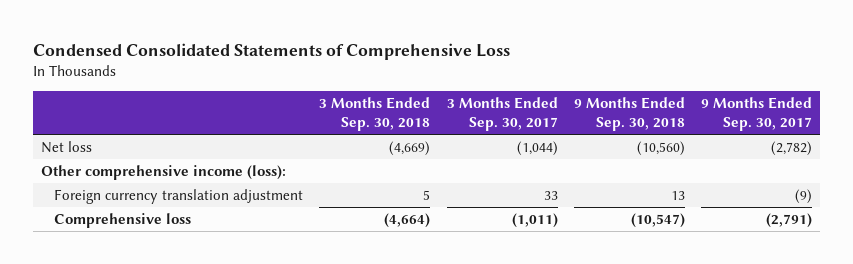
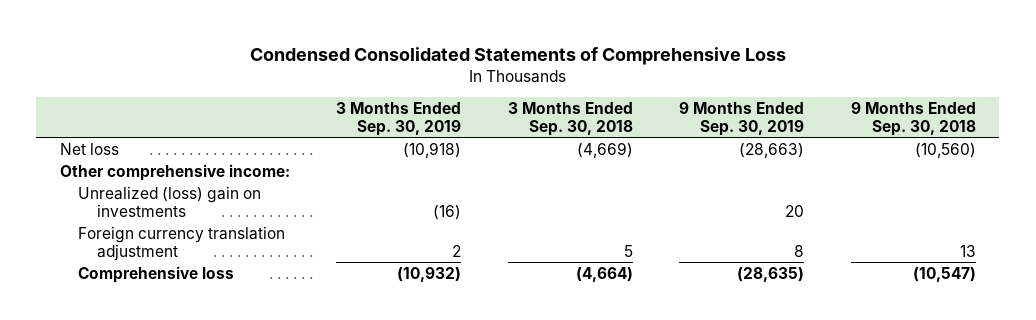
[446,97,558,132] 3 Months Ended Sep. 30, 2017 -> none
[701,97,813,132] 9 Months Ended Sep. 30, 2017 -> none
none -> [336,102,462,137] 3 Months Ended Sep. 30, 2019
none -> [679,102,805,137] 9 Months Ended Sep. 30, 2019
[40,164,286,180] Other comprehensive income (loss): -> [59,163,290,181] Other comprehensive income:
none -> [78,185,262,217] Unrealized (loss) gain on investments

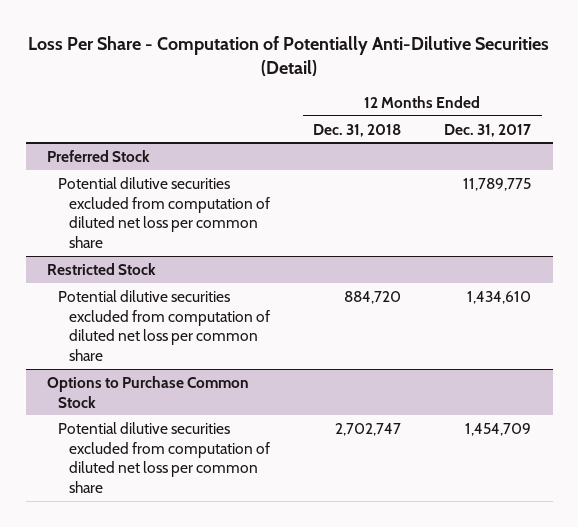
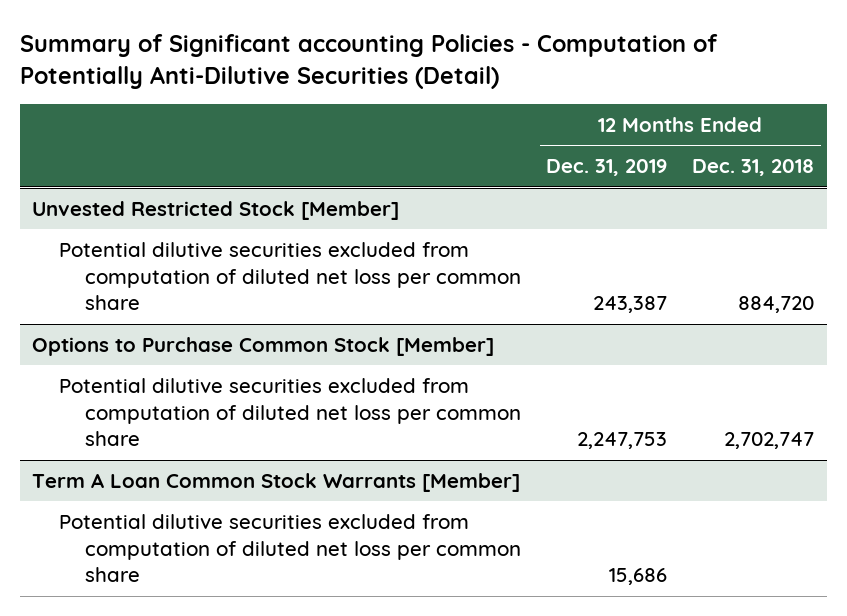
[28,35,550,76] Loss Per Share - Computation of Potentially Anti-Dilutive Securities (Detail) -> [19,33,718,89] Summary of Significant accounting Policies - Computation of Potentially Anti-Dilutive Securities (Detail)
[444,123,532,137] Dec. 31, 2017 -> none
none -> [546,159,668,177] Dec. 31, 2019
[47,149,151,162] Preferred Stock -> none
[58,176,271,249] Potential dilutive securities excluded from computation of diluted net loss per common share -> none
[47,262,157,275] Restricted Stock -> [32,200,400,220] Unvested Restricted Stock [Member]
[47,375,250,408] Options to Purchase Common Stock -> [32,336,495,356] Options to Purchase Common Stock [Member]
none -> [32,472,521,492] Term A Loan Common Stock Warrants [Member]
none -> [58,513,521,583] Potential dilutive securities excluded from computation of diluted net loss per common share

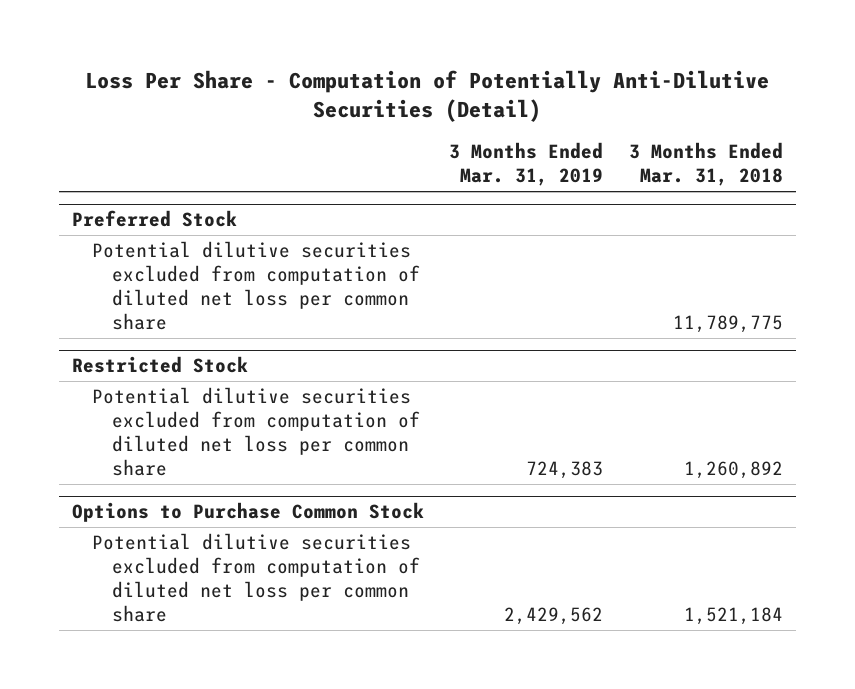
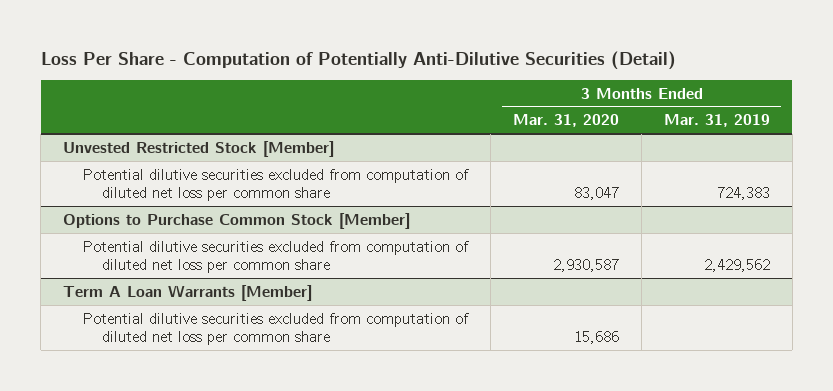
[628,142,783,187] 3 Months Ended Mar. 31, 2018 -> none
none -> [513,114,620,128] Mar. 31, 2020
[71,210,237,228] Preferred Stock -> none
[91,240,421,331] Potential dilutive securities excluded from computation of diluted net loss per common share -> none
[71,356,248,374] Restricted Stock -> [63,140,335,157] Unvested Restricted Stock [Member]
[71,502,424,523] Options to Purchase Common Stock -> [63,212,411,229] Options to Purchase Common Stock [Member]
none -> [63,284,313,301] Term A Loan Warrants [Member]
none -> [82,312,470,346] Potential dilutive securities excluded from computation of diluted net loss per common share

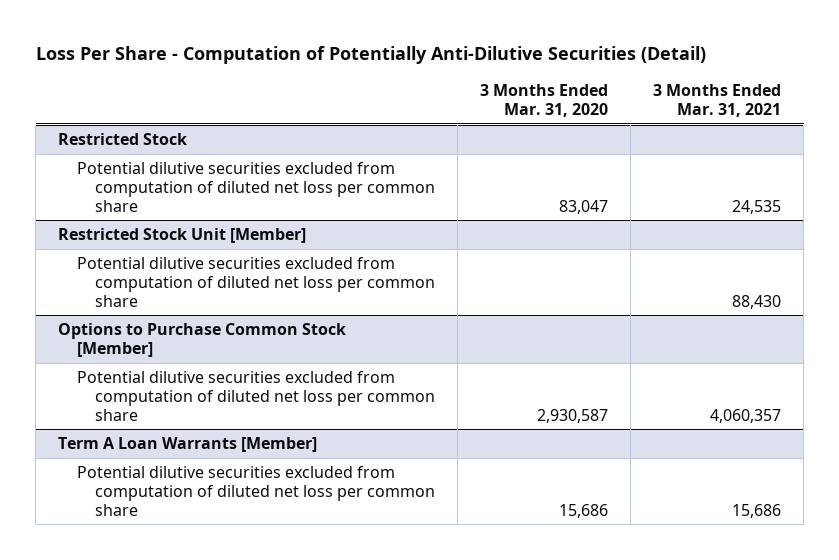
[663,114,770,128] Mar. 31, 2019 -> none
none -> [653,84,782,117] 3 Months Ended Mar. 31, 2021
[63,140,335,157] Unvested Restricted Stock [Member] -> [58,133,188,146] Restricted Stock
none -> [58,228,307,244] Restricted Stock Unit [Member]
none -> [76,257,436,307] Potential dilutive securities excluded from computation of diluted net loss per common share

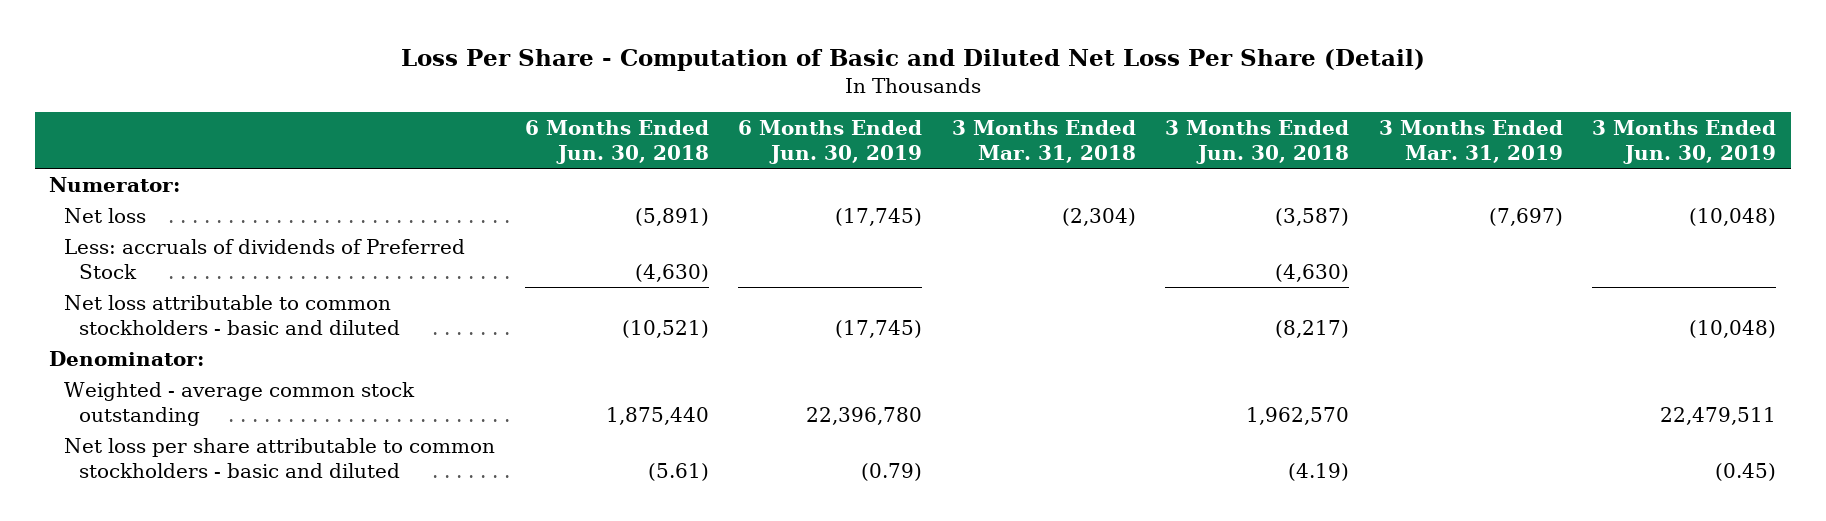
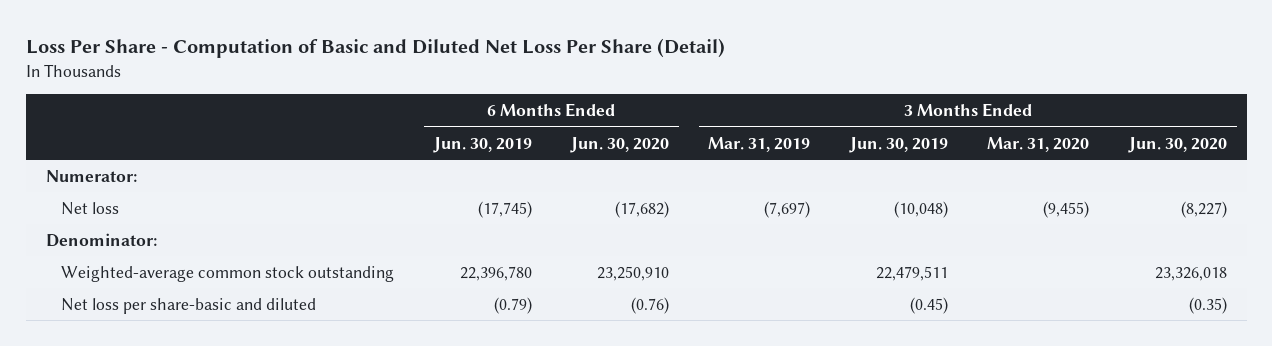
[524,120,709,165] 6 Months Ended Jun. 30, 2018 -> none
[951,120,1136,164] 3 Months Ended Mar. 31, 2018 -> none
[1165,120,1350,165] 3 Months Ended Jun. 30, 2018 -> none
none -> [570,136,670,153] Jun. 30, 2020
none -> [987,136,1090,152] Mar. 31, 2020
none -> [1127,136,1227,153] Jun. 30, 2020
[64,238,466,279] Less: accruals of dividends of Preferred Stock -> none
[64,294,400,335] Net loss attributable to common stockholders - basic and diluted -> none
[64,381,416,426] Weighted - average common stock outstanding -> [61,265,395,282] Weighted-average common stock outstanding
[64,437,496,478] Net loss per share attributable to common stockholders - basic and diluted -> [61,297,317,314] Net loss per share-basic and diluted

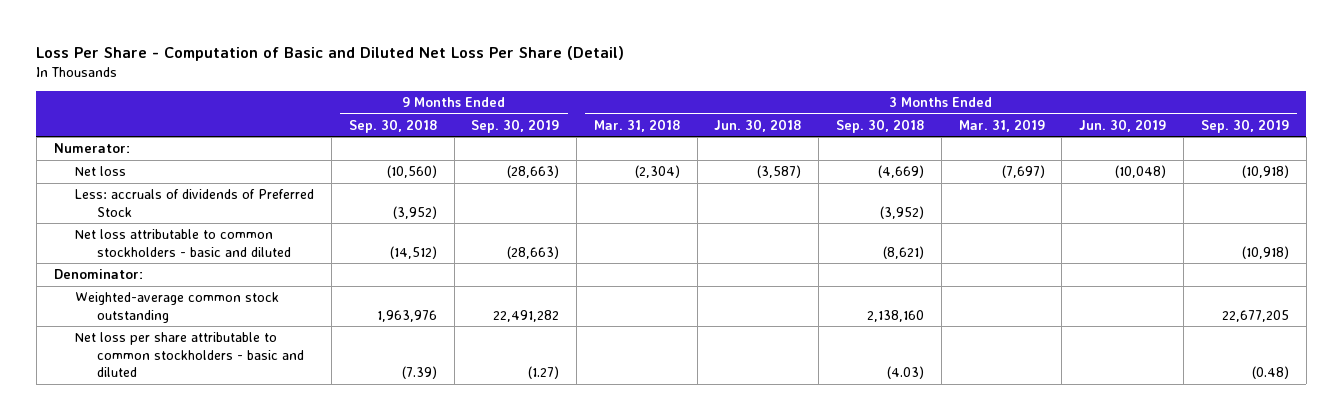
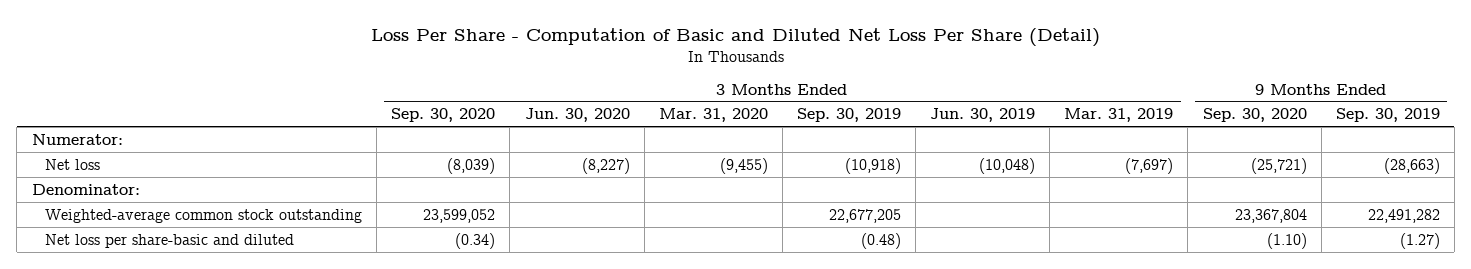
[348,118,437,133] Sep. 30, 2018 -> none
[593,118,680,132] Mar. 31, 2018 -> none
[714,118,802,132] Jun. 30, 2018 -> none
[836,118,925,133] Sep. 30, 2018 -> none
none -> [391,108,496,123] Sep. 30, 2020
none -> [524,108,630,123] Jun. 30, 2020
none -> [658,108,768,123] Mar. 31, 2020
none -> [1202,108,1307,123] Sep. 30, 2020
[75,189,315,217] Less: accruals of dividends of Preferred Stock -> none
[75,229,291,257] Net loss attributable to common stockholders - basic and diluted -> none
[75,332,304,378] Net loss per share attributable to common stockholders - basic and diluted -> [45,233,295,248] Net loss per share-basic and diluted

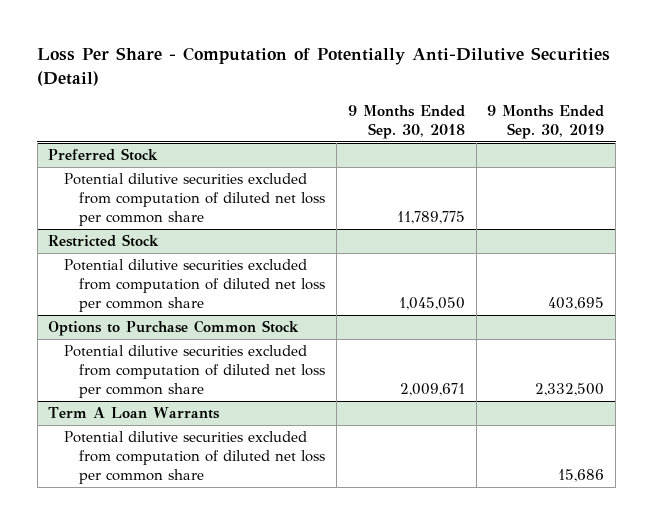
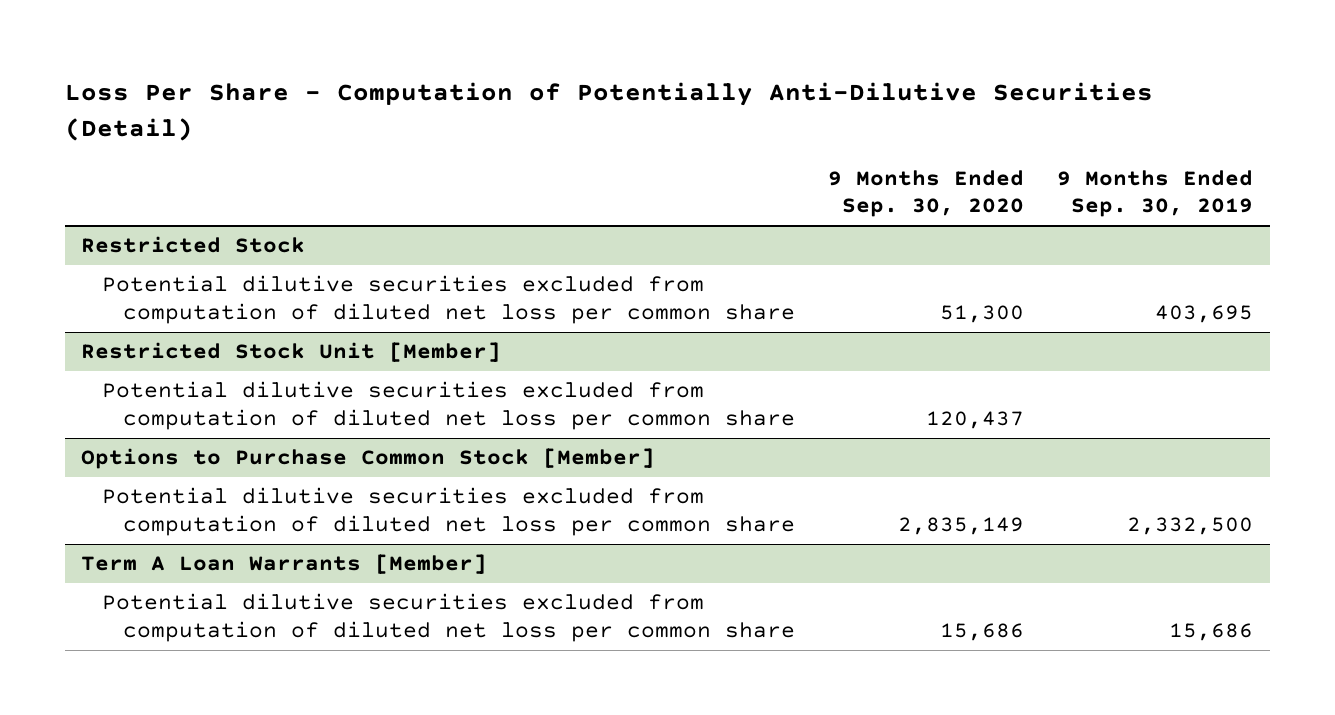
[347,104,465,139] 9 Months Ended Sep. 30, 2018 -> none
none -> [827,169,1024,218] 9 Months Ended Sep. 30, 2020
[48,148,159,162] Preferred Stock -> none
[63,173,326,227] Potential dilutive securities excluded from computation of diluted net loss per common share -> none
none -> [81,342,502,363] Restricted Stock Unit [Member]
none -> [102,381,795,430] Potential dilutive securities excluded from computation of diluted net loss per common share
[48,320,300,337] Options to Purchase Common Stock -> [81,448,656,470] Options to Purchase Common Stock [Member]
[48,407,221,420] Term A Loan Warrants -> [81,554,488,575] Term A Loan Warrants [Member]

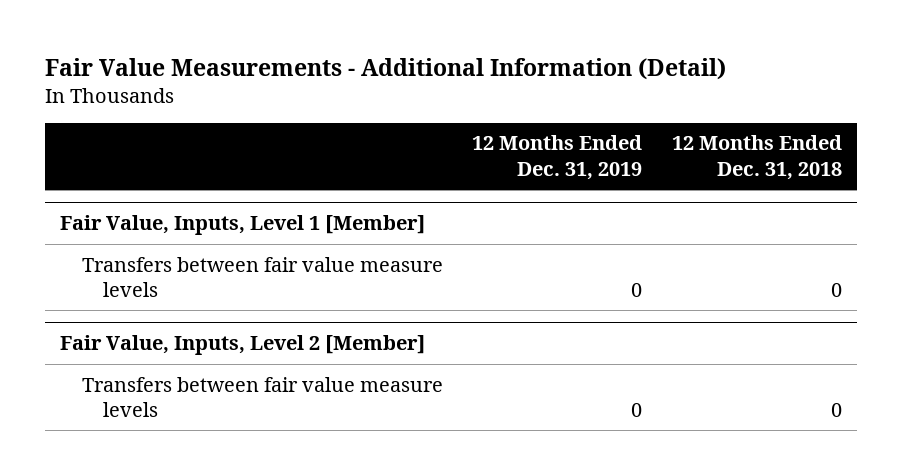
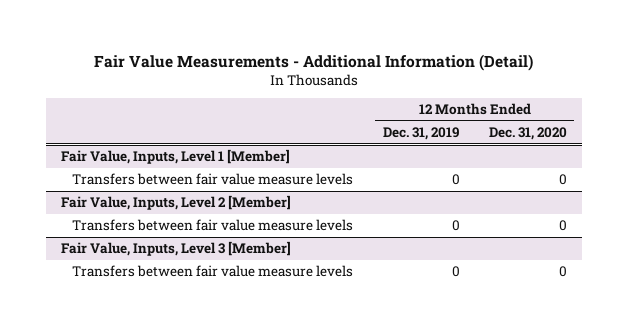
[672,135,843,180] 12 Months Ended Dec. 31, 2018 -> none
none -> [489,127,568,141] Dec. 31, 2020
none -> [60,241,291,257] Fair Value, Inputs, Level 3 [Member]
none -> [72,265,354,278] Transfers between fair value measure levels

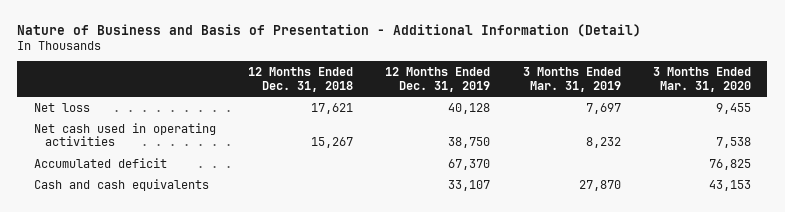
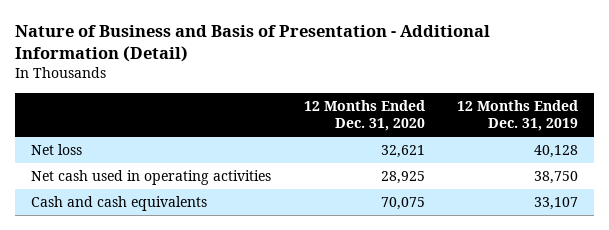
[247,67,353,92] 12 Months Ended Dec. 31, 2018 -> none
[522,67,621,92] 3 Months Ended Mar. 31, 2019 -> none
[653,67,752,92] 3 Months Ended Mar. 31, 2020 -> none
none -> [303,99,425,132] 12 Months Ended Dec. 31, 2020
[33,157,167,168] Accumulated deficit -> none

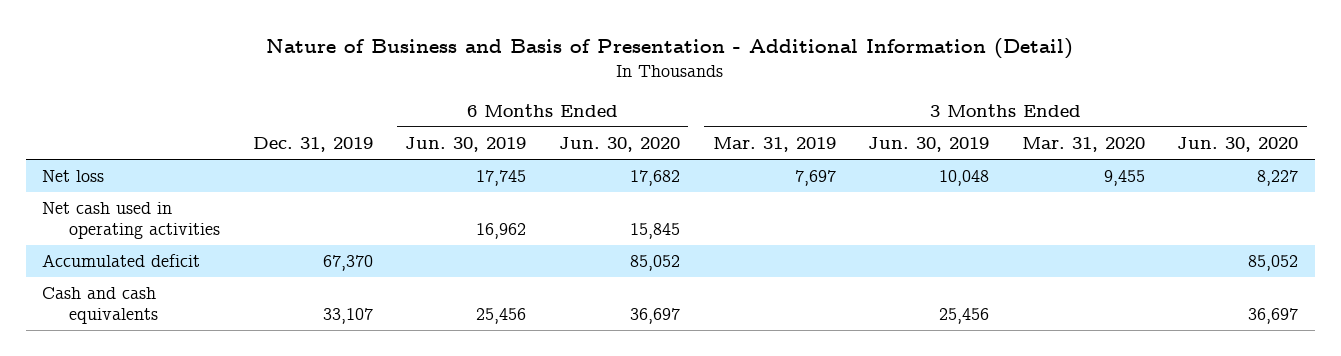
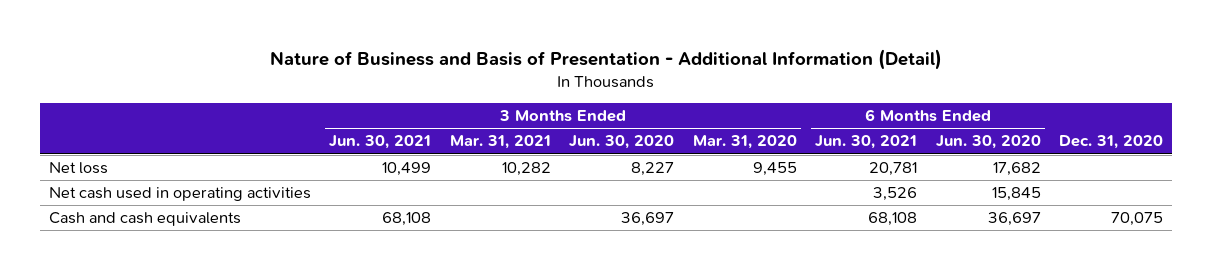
[252,136,373,152] Dec. 31, 2019 -> none
[405,136,527,152] Jun. 30, 2019 -> none
[712,136,836,152] Mar. 31, 2019 -> none
[868,136,990,152] Jun. 30, 2019 -> none
none -> [329,135,432,150] Jun. 30, 2021
none -> [449,135,551,150] Mar. 31, 2021
none -> [815,135,918,150] Jun. 30, 2021
none -> [1059,135,1164,150] Dec. 31, 2020
[42,254,201,268] Accumulated deficit -> none

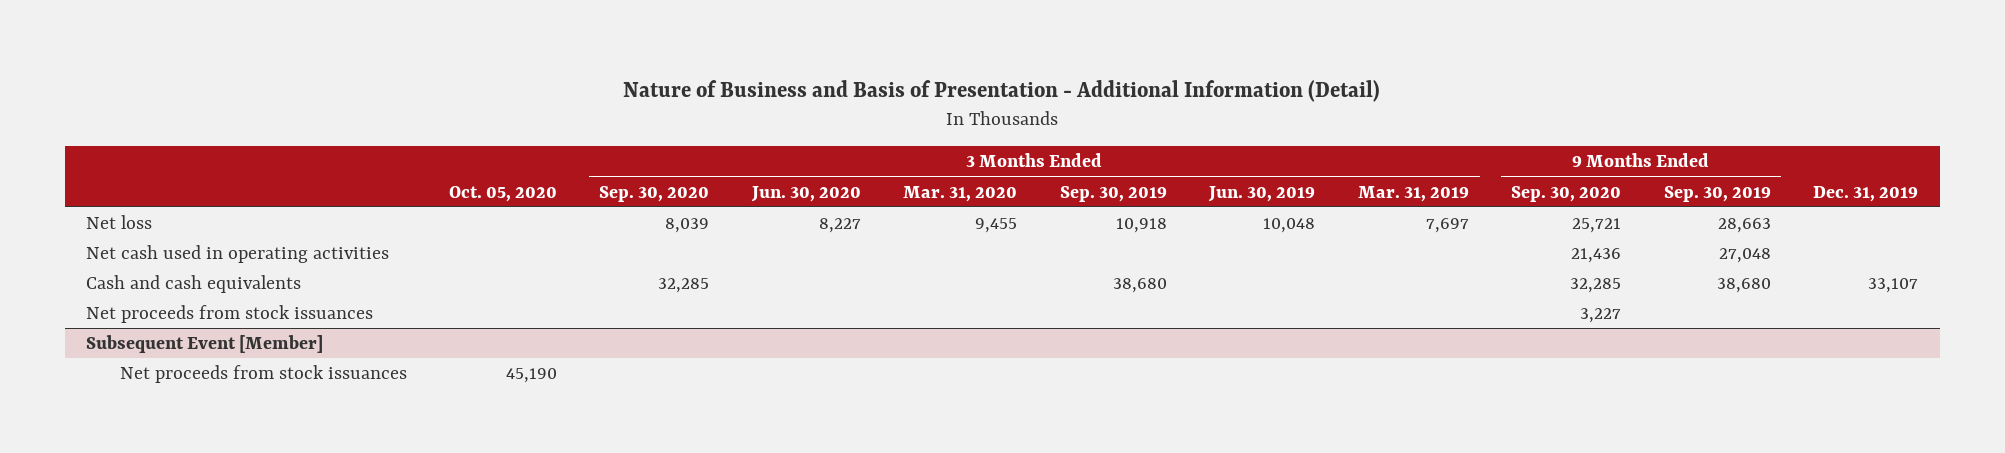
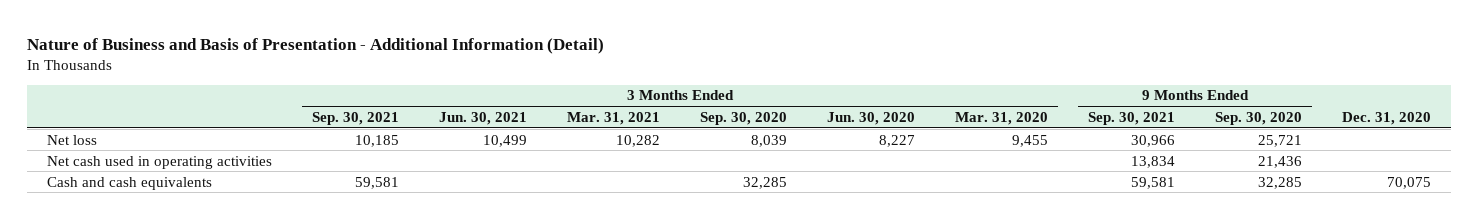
[449,185,558,202] Oct. 05, 2020 -> none
[1059,185,1167,202] Sep. 30, 2019 -> none
[1208,185,1316,202] Jun. 30, 2019 -> none
[1357,185,1469,202] Mar. 31, 2019 -> none
[1663,185,1771,202] Sep. 30, 2019 -> none
[1813,185,1919,202] Dec. 31, 2019 -> none
none -> [312,111,400,125] Sep. 30, 2021
none -> [439,111,528,125] Jun. 30, 2021
none -> [567,111,661,125] Mar. 31, 2021
none -> [1088,111,1176,125] Sep. 30, 2021
none -> [1342,111,1432,125] Dec. 31, 2020
[86,305,374,324] Net proceeds from stock issuances -> none
[86,335,324,354] Subsequent Event [Member] -> none
[119,365,407,384] Net proceeds from stock issuances -> none

